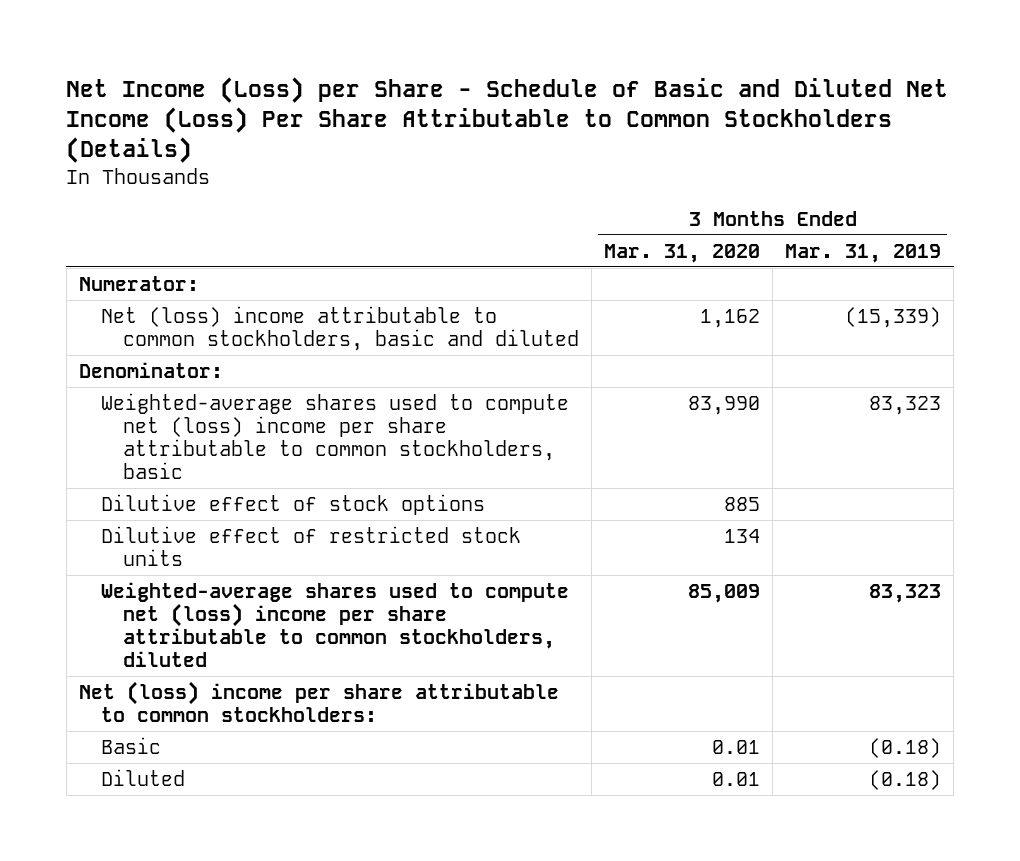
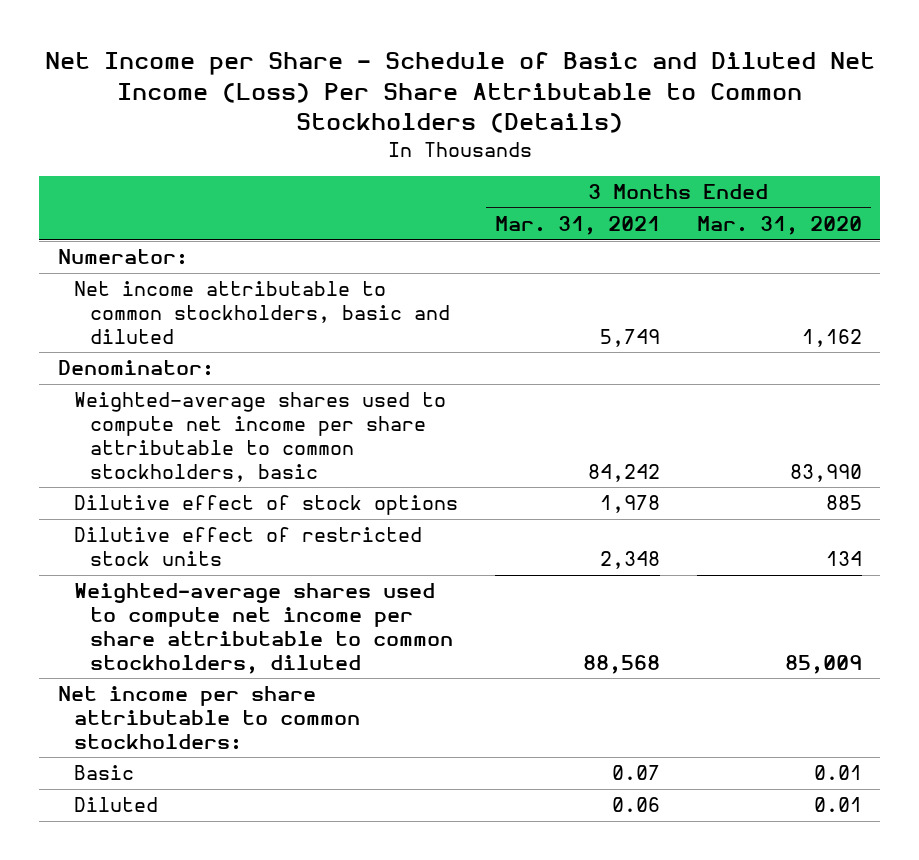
[66,76,949,164] Net Income (Loss) per Share - Schedule of Basic and Diluted Net Income (Loss) Per Share Attributable to Common Stockholders (Details) -> [44,52,875,134] Net Income per Share - Schedule of Basic and Diluted Net Income (Loss) Per Share Attributable to Common Stockholders (Details)
[785,243,942,263] Mar. 31, 2019 -> none
none -> [494,216,660,236] Mar. 31, 2021
[100,305,579,351] Net (loss) income attributable to common stockholders, basic and diluted -> [74,281,451,344] Net income attributable to common stockholders, basic and diluted
[100,392,569,479] Weighted-average shares used to compute net (loss) income per share attributable to common stockholders, basic -> [74,392,447,482] Weighted-average shares used to compute net income per share attributable to common stockholders, basic
[100,581,569,667] Weighted-average shares used to compute net (loss) income per share attributable to common stockholders, diluted -> [74,583,454,674] Weighted-average shares used to compute net income per share attributable to common stockholders, diluted
[78,680,559,722] Net (loss) income per share attributable to common stockholders: -> [57,686,361,750] Net income per share attributable to common stockholders:

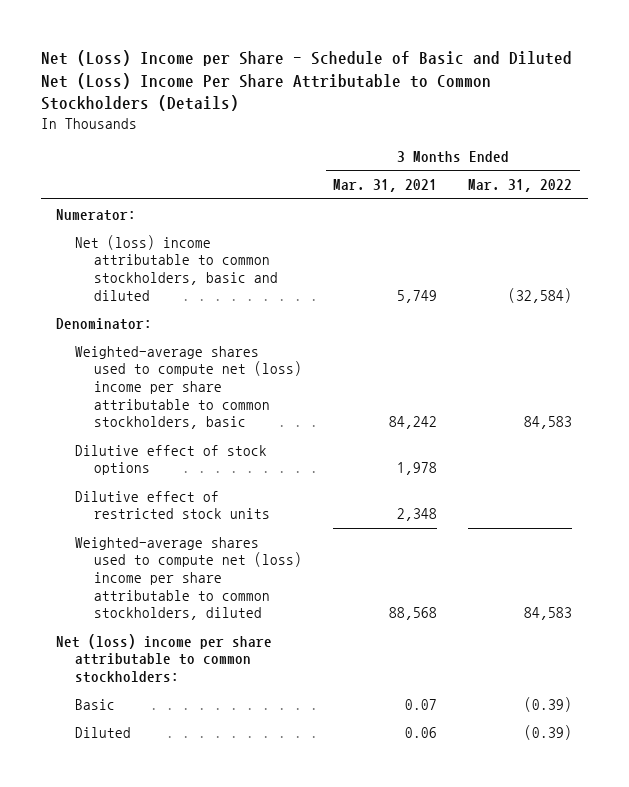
[44,52,875,134] Net Income per Share - Schedule of Basic and Diluted Net Income (Loss) Per Share Attributable to Common Stockholders (Details) -> [40,50,572,112] Net (Loss) Income per Share - Schedule of Basic and Diluted Net (Loss) Income Per Share Attributable to Common Stockholders (Details)
[696,216,862,236] Mar. 31, 2020 -> none
none -> [468,179,573,193] Mar. 31, 2022
[74,281,451,344] Net income attributable to common stockholders, basic and diluted -> [75,234,279,301] Net (loss) income attributable to common stockholders, basic and diluted
[74,392,447,482] Weighted-average shares used to compute net income per share attributable to common stockholders, basic -> [75,345,303,430] Weighted-average shares used to compute net (loss) income per share attributable to common stockholders, basic
[74,583,454,674] Weighted-average shares used to compute net income per share attributable to common stockholders, diluted -> [75,536,303,621] Weighted-average shares used to compute net (loss) income per share attributable to common stockholders, diluted
[57,686,361,750] Net income per share attributable to common stockholders: -> [56,633,273,684] Net (loss) income per share attributable to common stockholders:

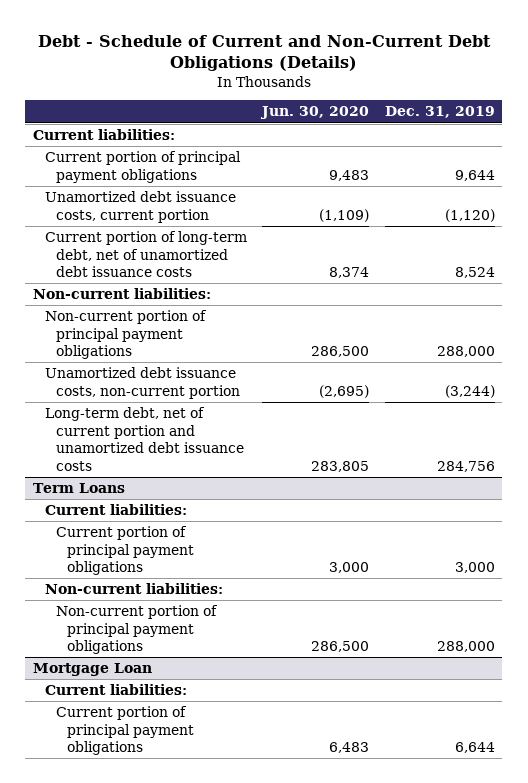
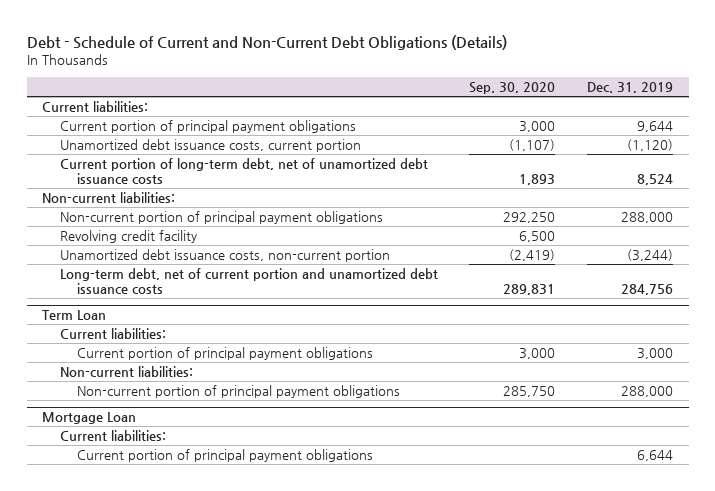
[260,106,370,120] Jun. 30, 2020 -> none
none -> [469,82,556,95] Sep. 30, 2020
none -> [59,229,197,243] Revolving credit facility
[33,483,126,494] Term Loans -> [42,310,107,321] Term Loan

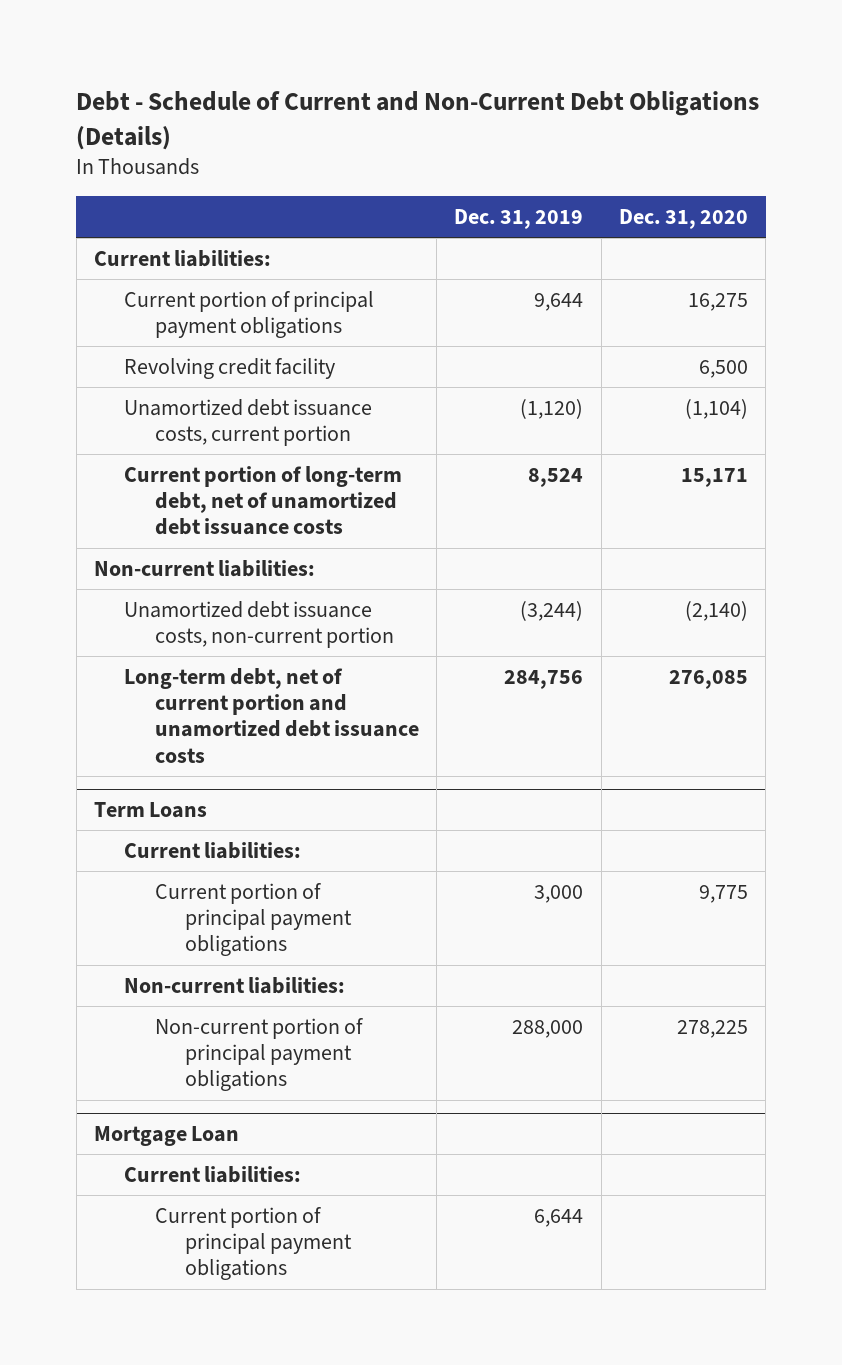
[469,82,556,95] Sep. 30, 2020 -> none
none -> [618,209,748,230] Dec. 31, 2020
[59,229,197,243] Revolving credit facility -> [124,357,336,379] Revolving credit facility
[59,210,383,224] Non-current portion of principal payment obligations -> none
[42,310,107,321] Term Loan -> [94,801,208,818] Term Loans

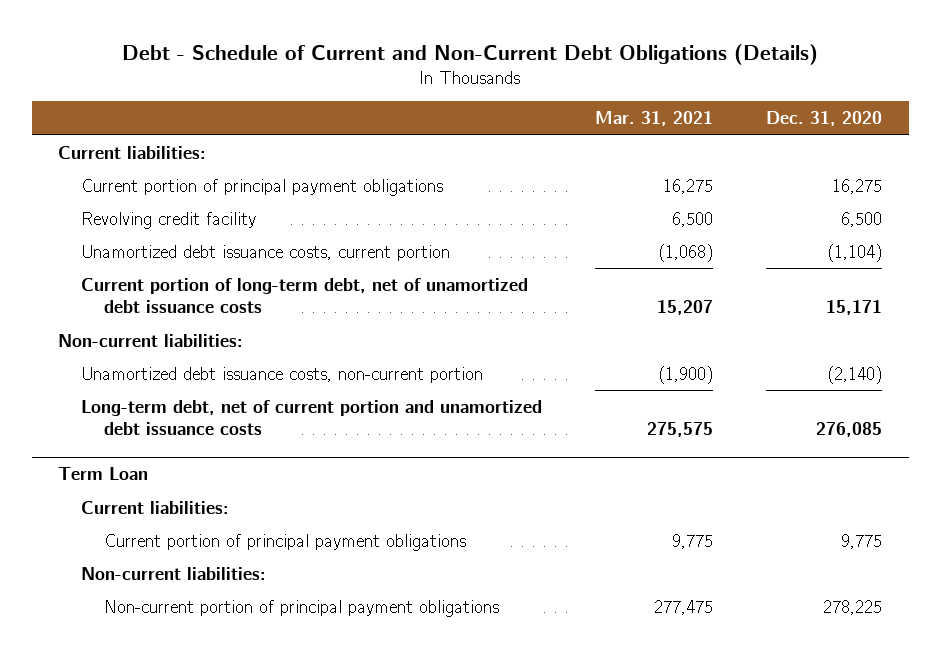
[454,209,584,230] Dec. 31, 2019 -> none
none -> [595,111,714,127] Mar. 31, 2021
[94,801,208,818] Term Loans -> [58,466,149,480] Term Loan
[94,1125,240,1146] Mortgage Loan -> none
[124,1165,302,1183] Current liabilities: -> none
[154,1206,353,1281] Current portion of principal payment obligations -> none

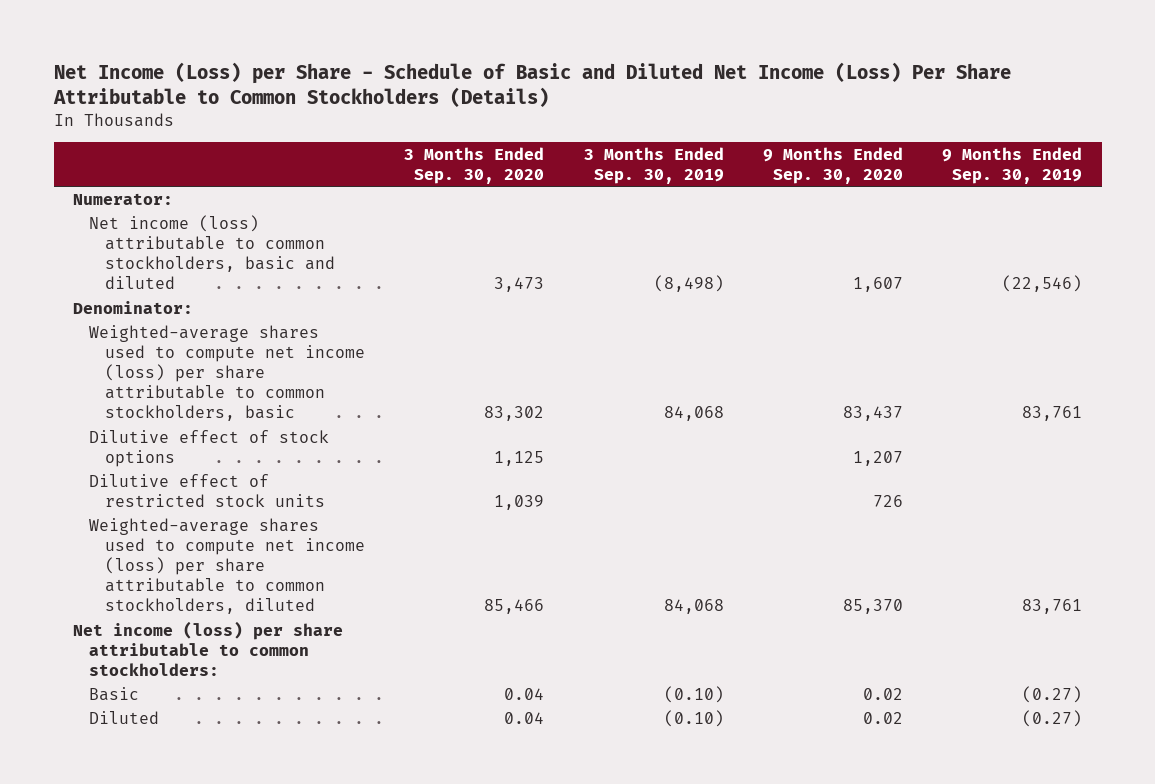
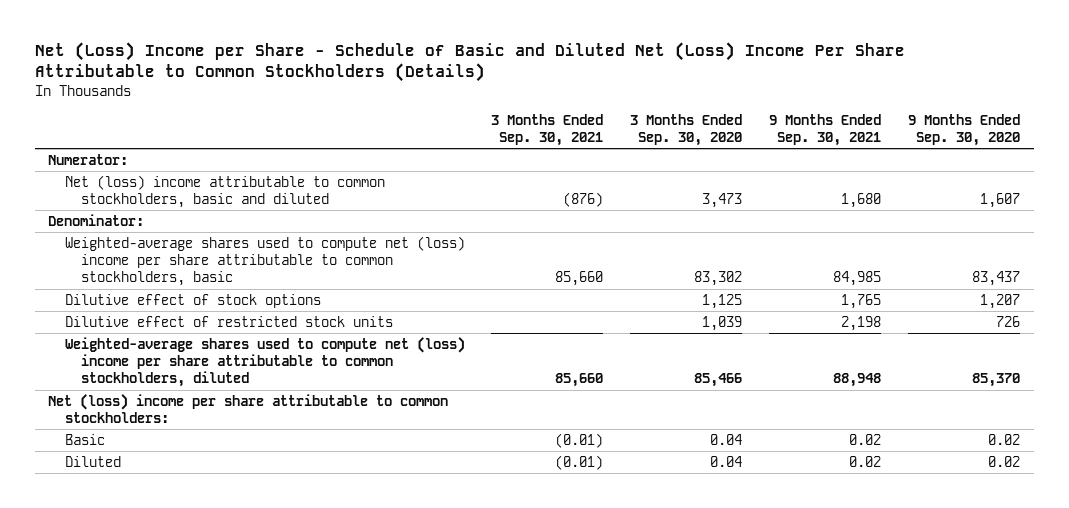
[52,61,1011,107] Net Income (Loss) per Share - Schedule of Basic and Diluted Net Income (Loss) Per Share Attributable to Common Stockholders (Details) -> [34,41,905,83] Net (Loss) Income per Share - Schedule of Basic and Diluted Net (Loss) Income Per Share Attributable to Common Stockholders (Details)
[583,146,724,184] 3 Months Ended Sep. 30, 2019 -> none
[942,146,1083,184] 9 Months Ended Sep. 30, 2019 -> none
none -> [491,113,604,147] 3 Months Ended Sep. 30, 2021
none -> [769,113,882,147] 9 Months Ended Sep. 30, 2021
[88,214,335,289] Net income (loss) attributable to common stockholders, basic and diluted -> [64,174,385,209] Net (loss) income attributable to common stockholders, basic and diluted
[88,324,365,422] Weighted-average shares used to compute net income (loss) per share attributable to common stockholders, basic -> [64,235,465,287] Weighted-average shares used to compute net (loss) income per share attributable to common stockholders, basic
[88,517,365,615] Weighted-average shares used to compute net income (loss) per share attributable to common stockholders, diluted -> [64,336,465,388] Weighted-average shares used to compute net (loss) income per share attributable to common stockholders, diluted
[73,620,344,676] Net income (loss) per share attributable to common stockholders: -> [48,393,449,424] Net (loss) income per share attributable to common stockholders:

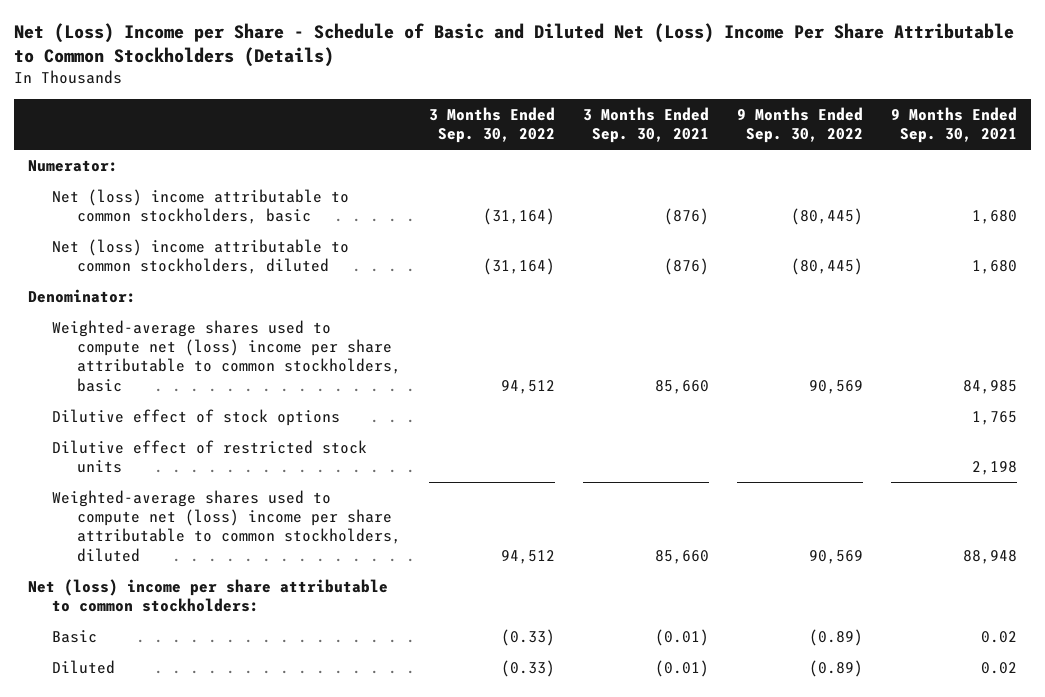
[630,113,743,147] 3 Months Ended Sep. 30, 2020 -> none
[908,113,1021,147] 9 Months Ended Sep. 30, 2020 -> none
none -> [428,107,555,144] 3 Months Ended Sep. 30, 2022
none -> [737,107,864,144] 9 Months Ended Sep. 30, 2022
none -> [52,189,350,225] Net (loss) income attributable to common stockholders, basic
[64,174,385,209] Net (loss) income attributable to common stockholders, basic and diluted -> [52,239,350,275] Net (loss) income attributable to common stockholders, diluted

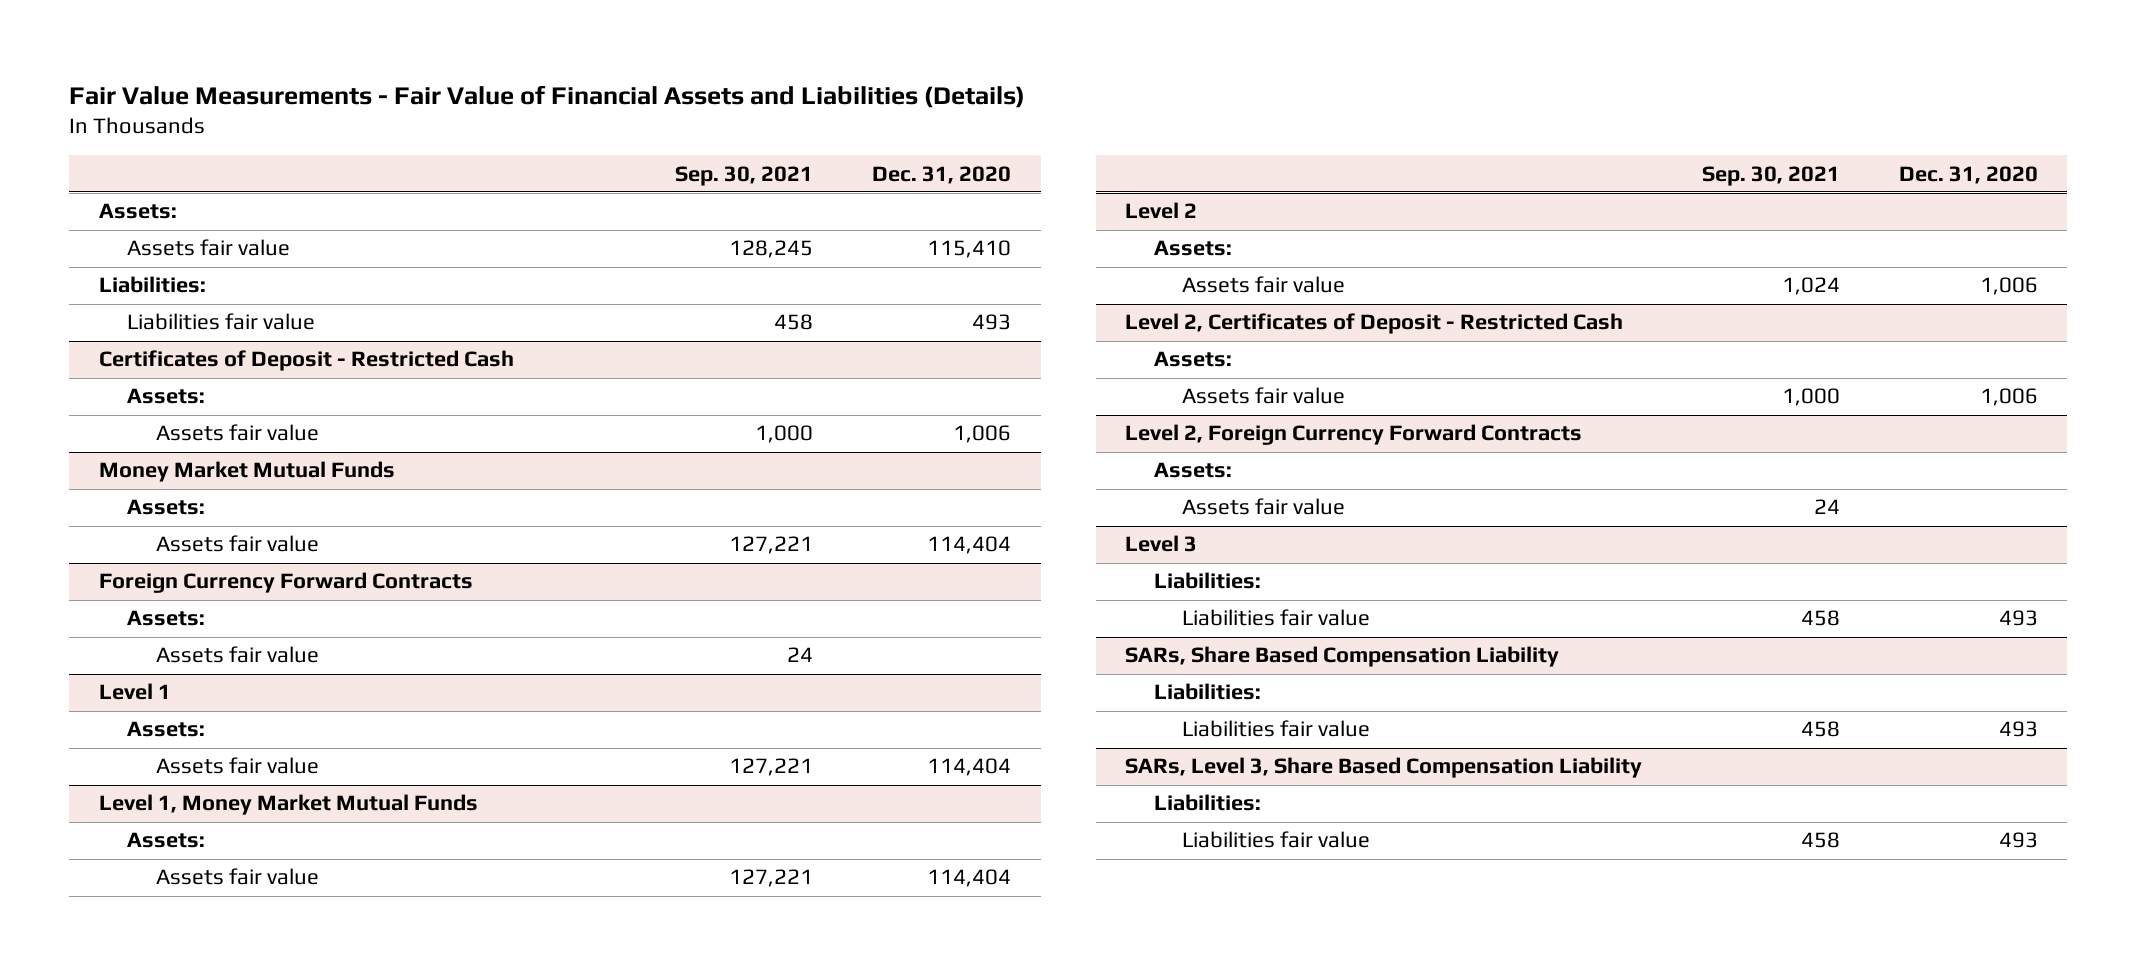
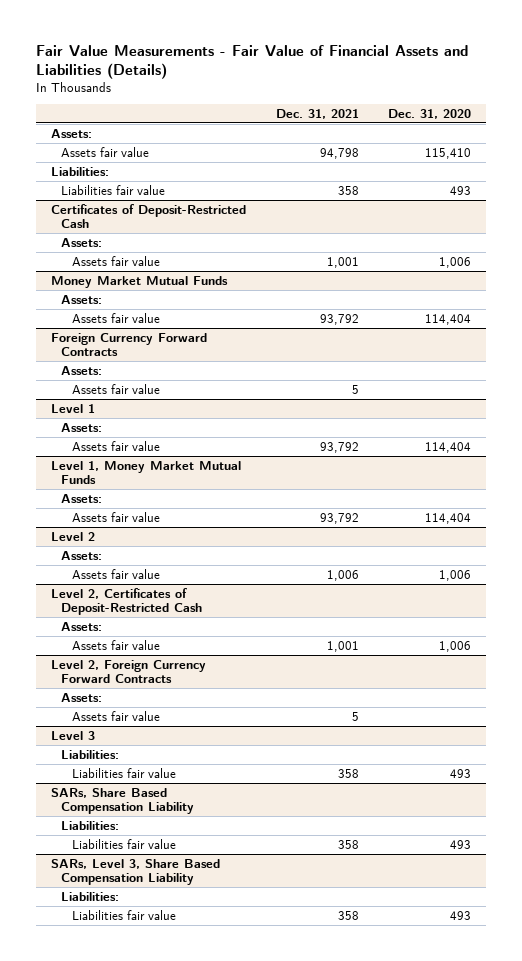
[675,165,814,186] Sep. 30, 2021 -> none
none -> [275,108,359,119] Dec. 31, 2021
[98,350,514,372] Certificates of Deposit - Restricted Cash -> [50,203,246,229] Certificates of Deposit-Restricted Cash
[1125,313,1624,335] Level 2, Certificates of Deposit - Restricted Cash -> [50,587,203,616] Level 2, Certificates of Deposit-Restricted Cash

